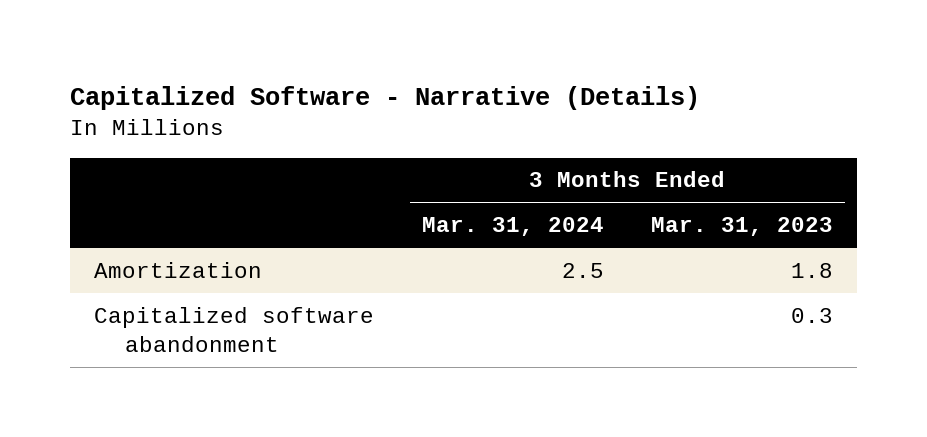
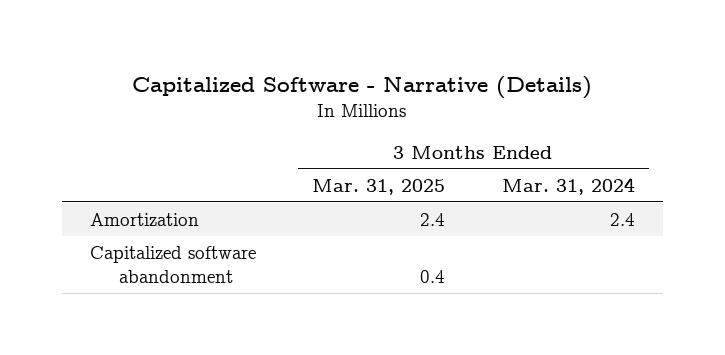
[650,217,833,237] Mar. 31, 2023 -> none
none -> [312,178,446,195] Mar. 31, 2025
[561,262,604,278] 2.5 -> [609,212,635,226] 2.4

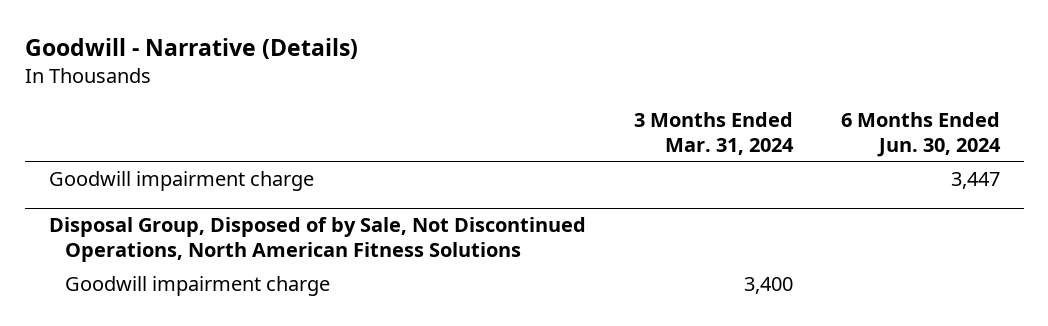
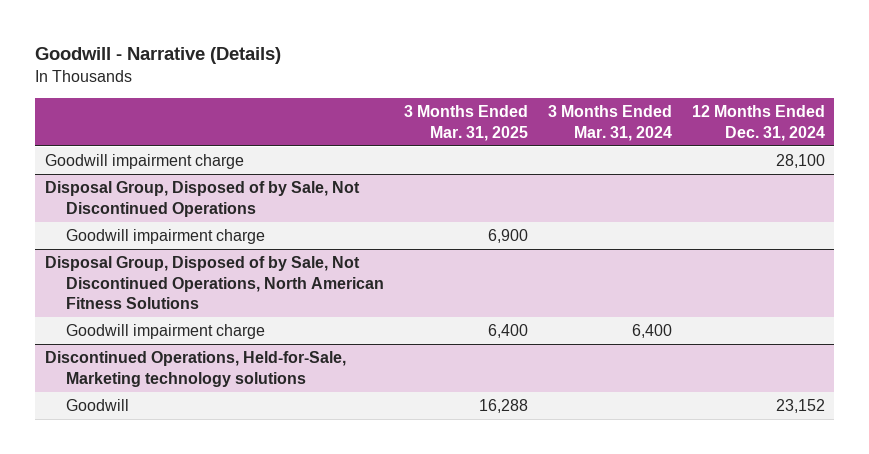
[840,112,1001,157] 6 Months Ended Jun. 30, 2024 -> none
none -> [403,104,528,141] 3 Months Ended Mar. 31, 2025
none -> [691,104,825,141] 12 Months Ended Dec. 31, 2024
none -> [44,181,360,217] Disposal Group, Disposed of by Sale, Not Discontinued Operations
none -> [65,229,265,245] Goodwill impairment charge
[743,277,793,295] 3,400 -> [631,324,672,339] 6,400
none -> [44,351,346,387] Discontinued Operations, Held-for-Sale, Marketing technology solutions
none -> [65,399,129,412] Goodwill

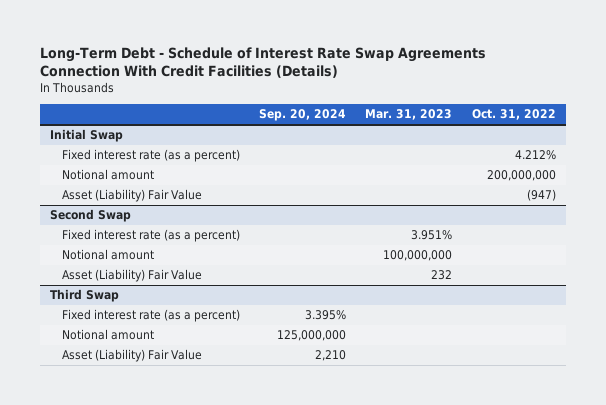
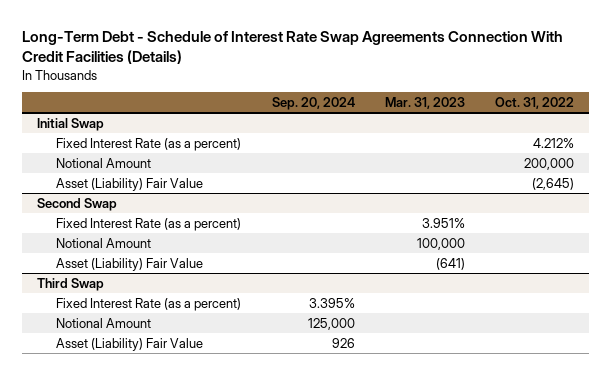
[61,149,240,163] Fixed interest rate (as a percent) -> [56,137,242,151] Fixed Interest Rate (as a percent)
[61,169,154,181] Notional amount -> [56,157,152,168] Notional Amount
[486,170,556,182] 200,000,000 -> [524,157,575,170] 200,000
[526,189,556,202] (947) -> [532,177,575,190] (2,645)
[61,229,240,243] Fixed interest rate (as a percent) -> [56,217,242,231] Fixed Interest Rate (as a percent)
[61,249,154,261] Notional amount -> [56,237,152,248] Notional Amount
[383,250,453,262] 100,000,000 -> [416,237,465,250] 100,000
[431,270,453,281] 232 -> [435,257,465,270] (641)
[61,309,240,323] Fixed interest rate (as a percent) -> [56,297,242,311] Fixed Interest Rate (as a percent)
[61,329,154,341] Notional amount -> [56,317,152,328] Notional Amount
[277,330,347,342] 125,000,000 -> [307,317,355,330] 125,000
[315,350,347,362] 2,210 -> [331,337,355,348] 926

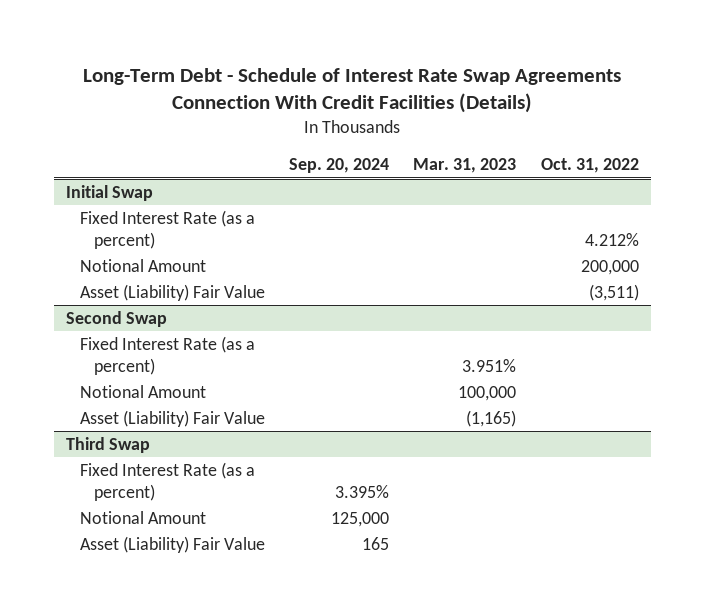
[532,177,575,190] (2,645) -> [588,283,639,301] (3,511)
[435,257,465,270] (641) -> [466,409,517,427] (1,165)
[331,337,355,348] 926 -> [362,536,390,550] 165

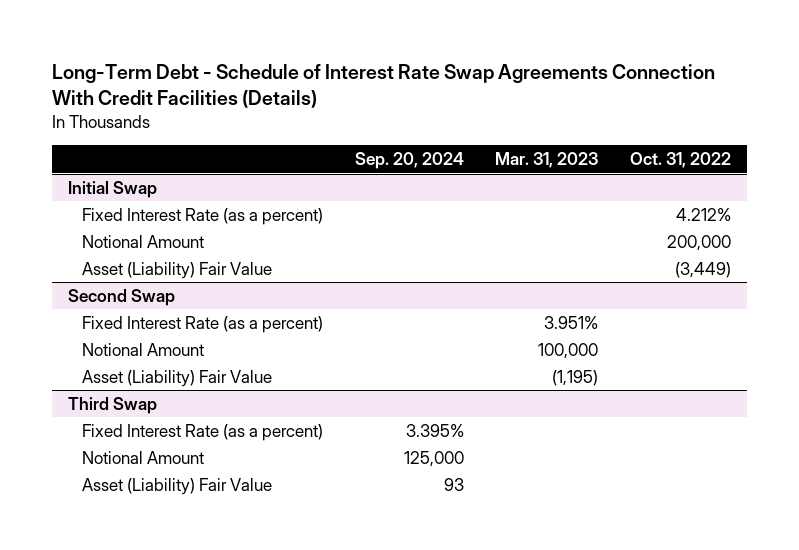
[588,283,639,301] (3,511) -> [675,261,732,278] (3,449)
[466,409,517,427] (1,165) -> [552,369,599,386] (1,195)
[362,536,390,550] 165 -> [443,477,464,491] 93

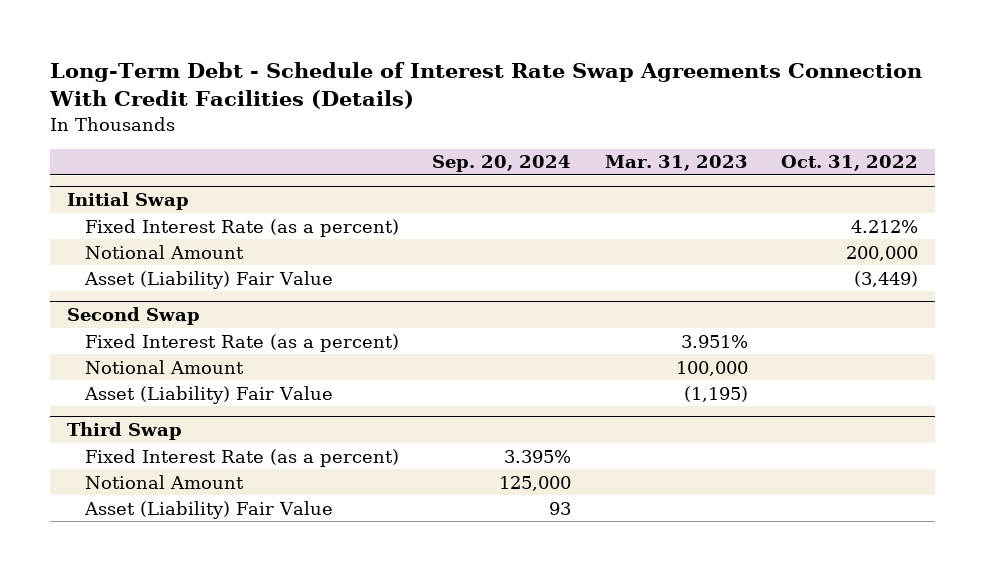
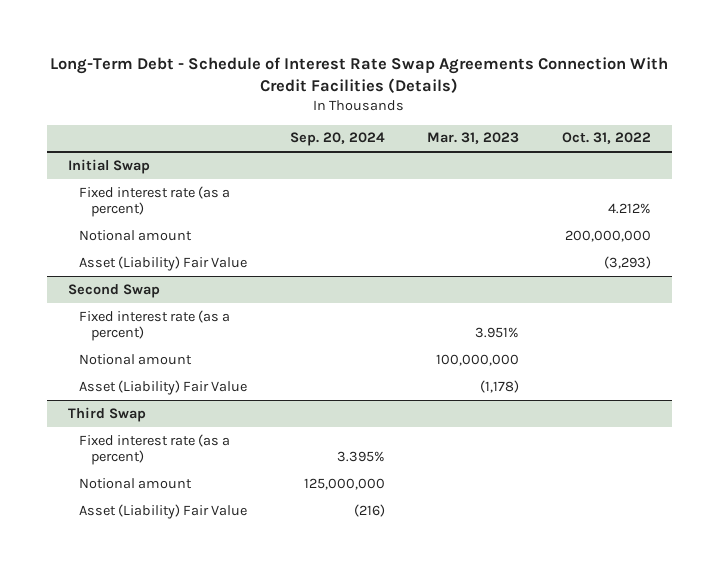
[84,218,399,237] Fixed Interest Rate (as a percent) -> [79,185,231,218] Fixed interest rate (as a percent)
[84,244,244,259] Notional Amount -> [79,229,193,241] Notional amount
[846,245,919,261] 200,000 -> [564,229,651,242] 200,000,000
[854,270,919,287] (3,449) -> [603,255,651,269] (3,293)
[84,333,399,352] Fixed Interest Rate (as a percent) -> [79,309,231,342] Fixed interest rate (as a percent)
[84,359,244,374] Notional Amount -> [79,353,193,365] Notional amount
[675,360,748,376] 100,000 -> [436,353,520,366] 100,000,000
[683,385,748,402] (1,195) -> [480,379,520,393] (1,178)
[84,448,399,467] Fixed Interest Rate (as a percent) -> [79,433,231,466] Fixed interest rate (as a percent)
[84,474,244,489] Notional Amount -> [79,477,193,489] Notional amount
[499,475,572,491] 125,000 -> [303,477,385,490] 125,000,000
[549,501,572,515] 93 -> [353,503,385,517] (216)

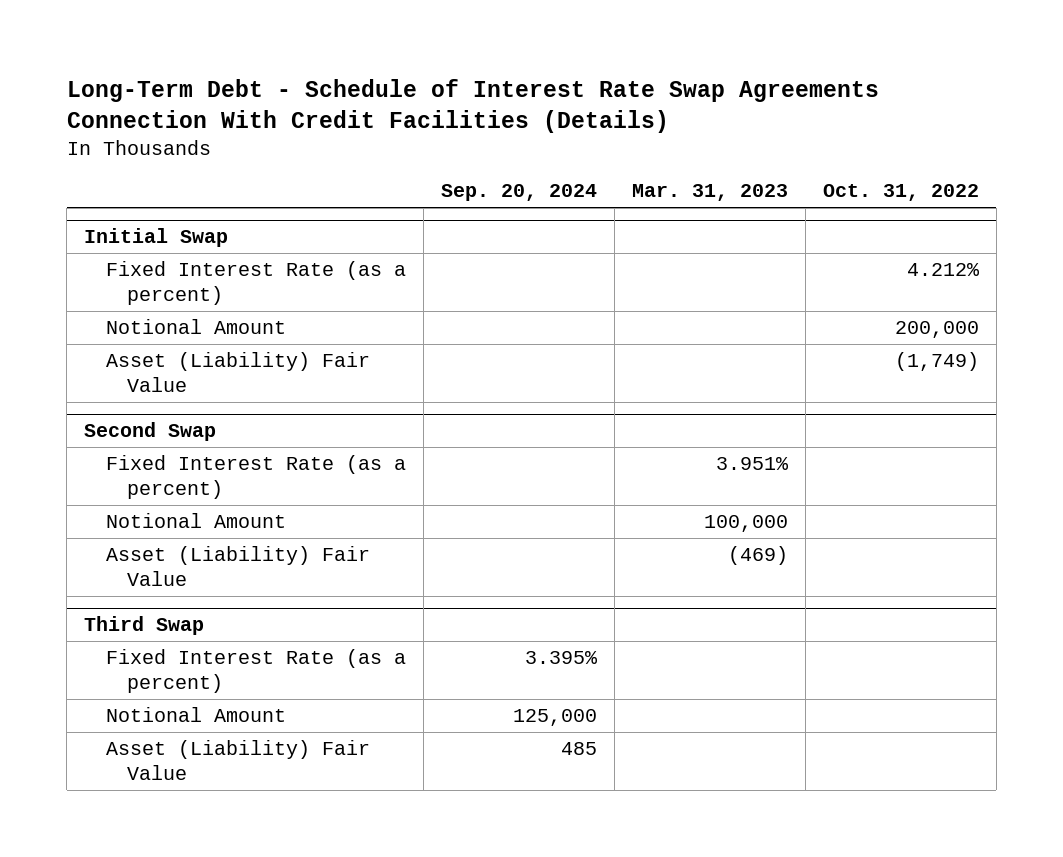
[79,185,231,218] Fixed interest rate (as a percent) -> [105,260,406,306] Fixed Interest Rate (as a percent)
[79,229,193,241] Notional amount -> [105,318,286,334] Notional Amount
[564,229,651,242] 200,000,000 -> [894,320,979,338] 200,000
[603,255,651,269] (3,293) -> [894,351,979,371] (1,749)
[79,309,231,342] Fixed interest rate (as a percent) -> [105,454,406,500] Fixed Interest Rate (as a percent)
[79,353,193,365] Notional amount -> [105,512,286,528] Notional Amount
[436,353,520,366] 100,000,000 -> [703,514,788,532] 100,000
[480,379,520,393] (1,178) -> [727,545,788,565] (469)
[79,433,231,466] Fixed interest rate (as a percent) -> [105,648,406,694] Fixed Interest Rate (as a percent)
[79,477,193,489] Notional amount -> [105,706,286,722] Notional Amount
[303,477,385,490] 125,000,000 -> [512,708,597,726] 125,000
[353,503,385,517] (216) -> [560,741,597,755] 485

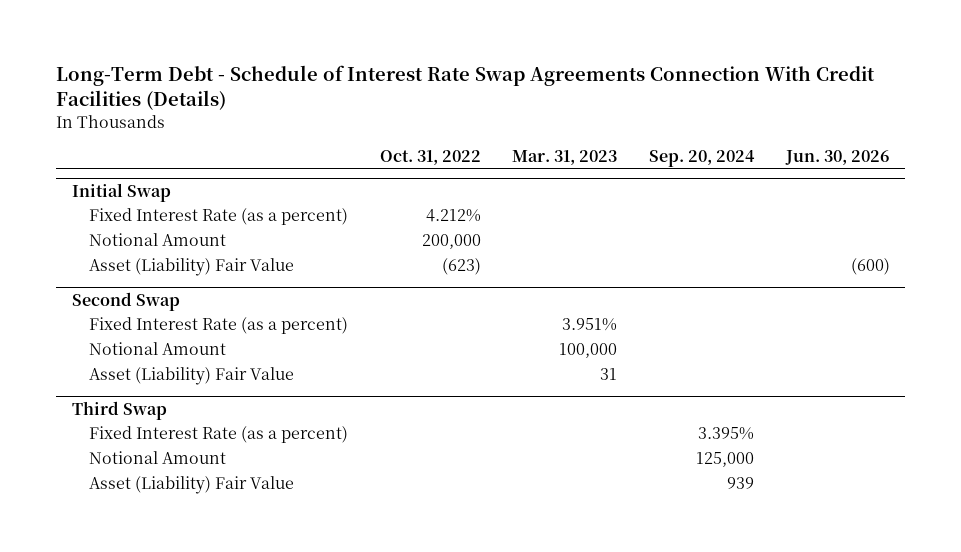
none -> [784,149,890,165] Jun. 30, 2026
[894,351,979,371] (1,749) -> [441,258,481,276] (623)
[727,545,788,565] (469) -> [600,368,618,381] 31
[560,741,597,755] 485 -> [726,477,754,490] 939

